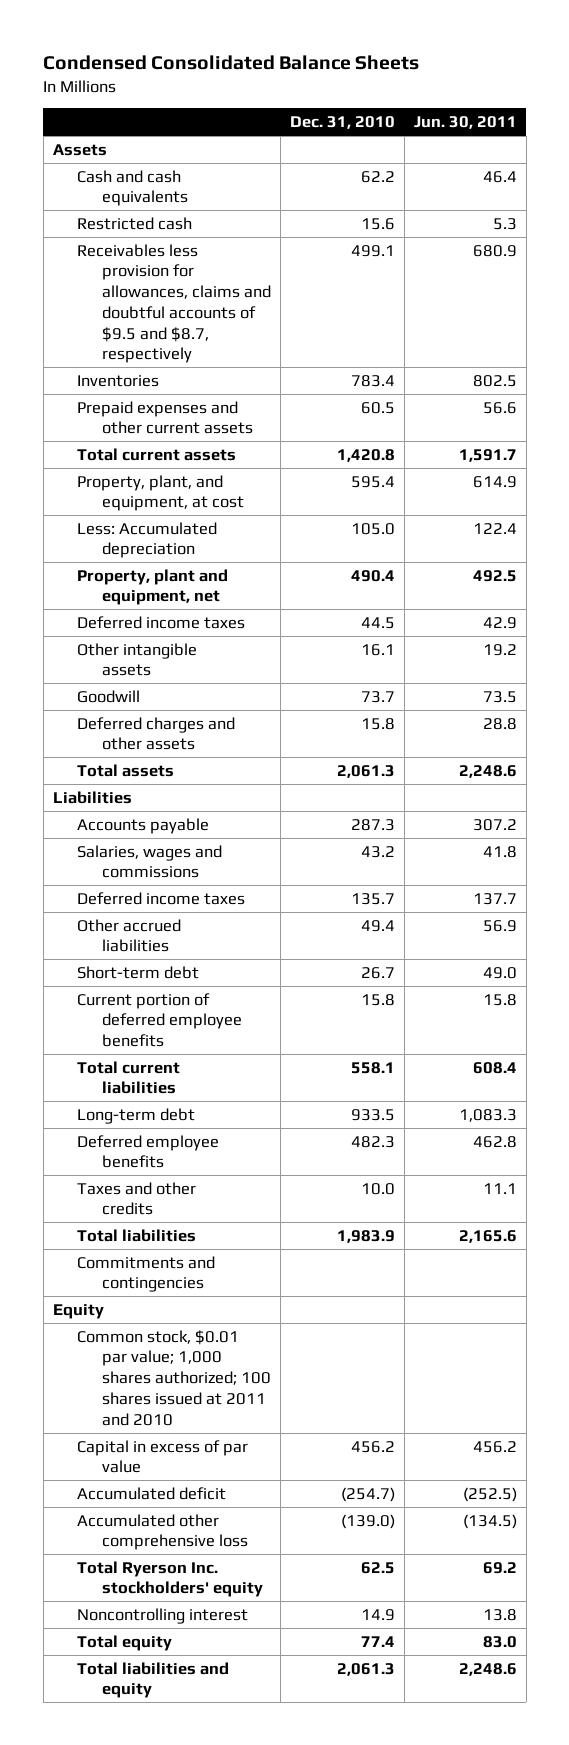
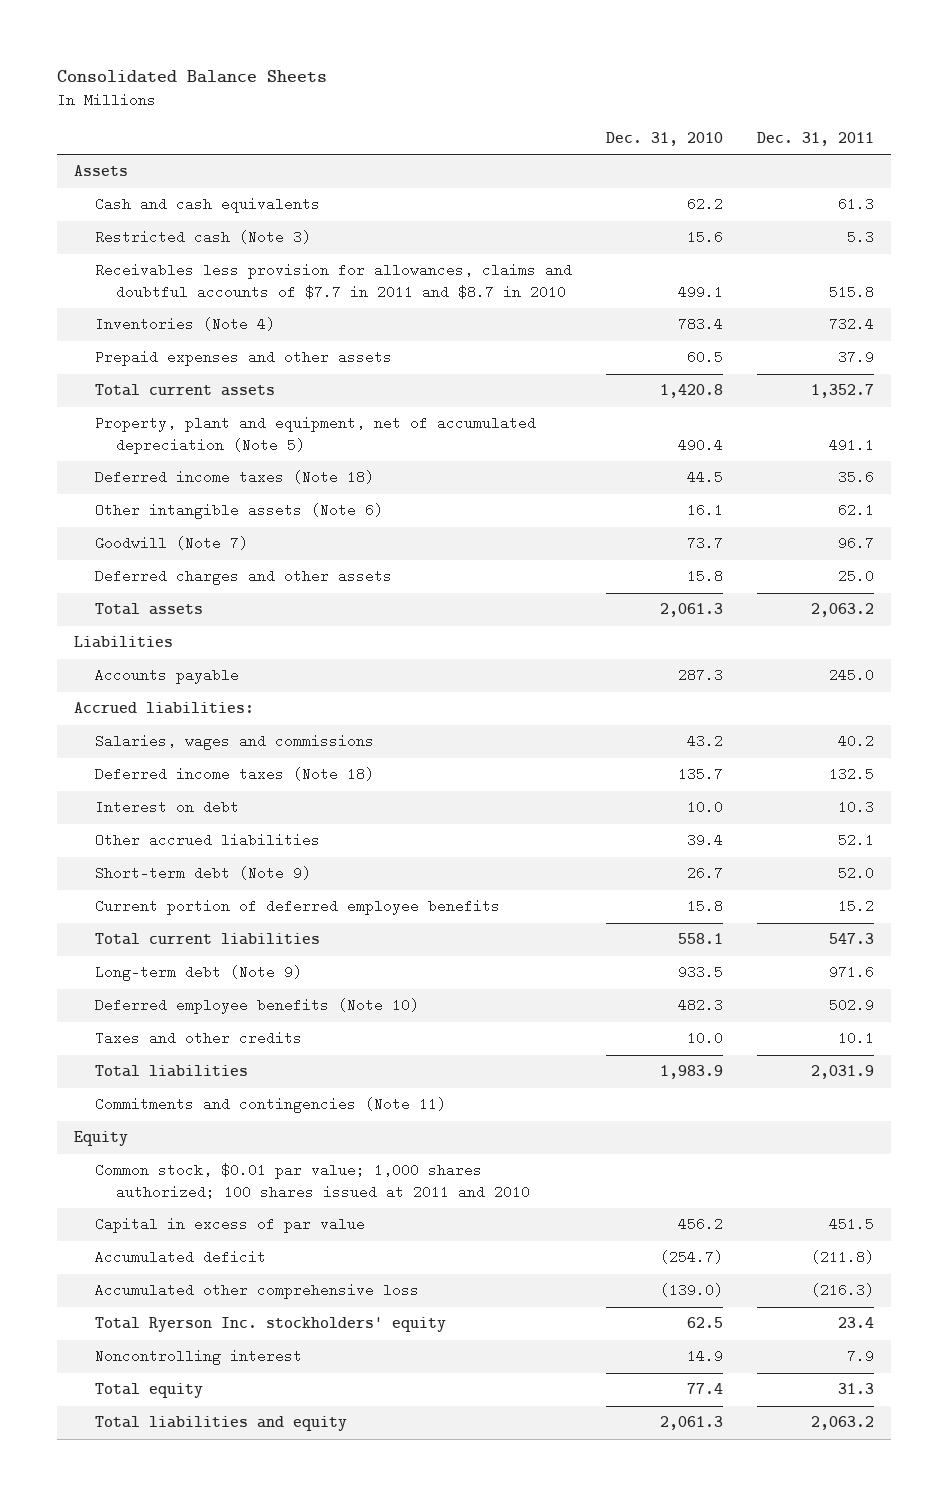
[43,55,420,71] Condensed Consolidated Balance Sheets -> [56,70,327,84] Consolidated Balance Sheets
[413,116,517,130] Jun. 30, 2011 -> none
none -> [757,131,875,146] Dec. 31, 2011
[77,216,193,230] Restricted cash -> [94,230,311,245] Restricted cash (Note 3)
[77,243,271,364] Receivables less provision for allowances, claims and doubtful accounts of $9.5 and $8.7, respectively -> [94,263,572,299] Receivables less provision for allowances, claims and doubtful accounts of $7.7 in 2011 and $8.7 in 2010
[77,374,160,387] Inventories -> [94,317,275,332] Inventories (Note 4)
[77,400,253,435] Prepaid expenses and other current assets -> [94,350,392,367] Prepaid expenses and other assets
[77,474,244,512] Property, plant, and equipment, at cost -> none
[77,521,218,559] Less: Accumulated depreciation -> none
[77,568,229,606] Property, plant and equipment, net -> [94,416,536,454] Property, plant and equipment, net of accumulated depreciation (Note 5)
[77,615,246,629] Deferred income taxes -> [94,470,374,485] Deferred income taxes (Note 18)
[77,642,198,677] Other intangible assets -> [94,503,383,520] Other intangible assets (Note 6)
[77,689,141,703] Goodwill -> [94,536,248,551] Goodwill (Note 7)
none -> [73,702,254,715] Accrued liabilities:
[77,891,246,905] Deferred income taxes -> [94,767,374,782] Deferred income taxes (Note 18)
none -> [94,800,239,815] Interest on debt
[360,919,395,932] 49.4 -> [687,833,724,848] 39.4
[77,965,200,979] Short-term debt -> [94,866,311,881] Short-term debt (Note 9)
[77,1107,196,1124] Long-term debt -> [94,965,302,982] Long-term debt (Note 9)
[77,1134,220,1169] Deferred employee benefits -> [94,998,419,1015] Deferred employee benefits (Note 10)
[77,1255,216,1293] Commitments and contingencies -> [94,1097,446,1114] Commitments and contingencies (Note 11)

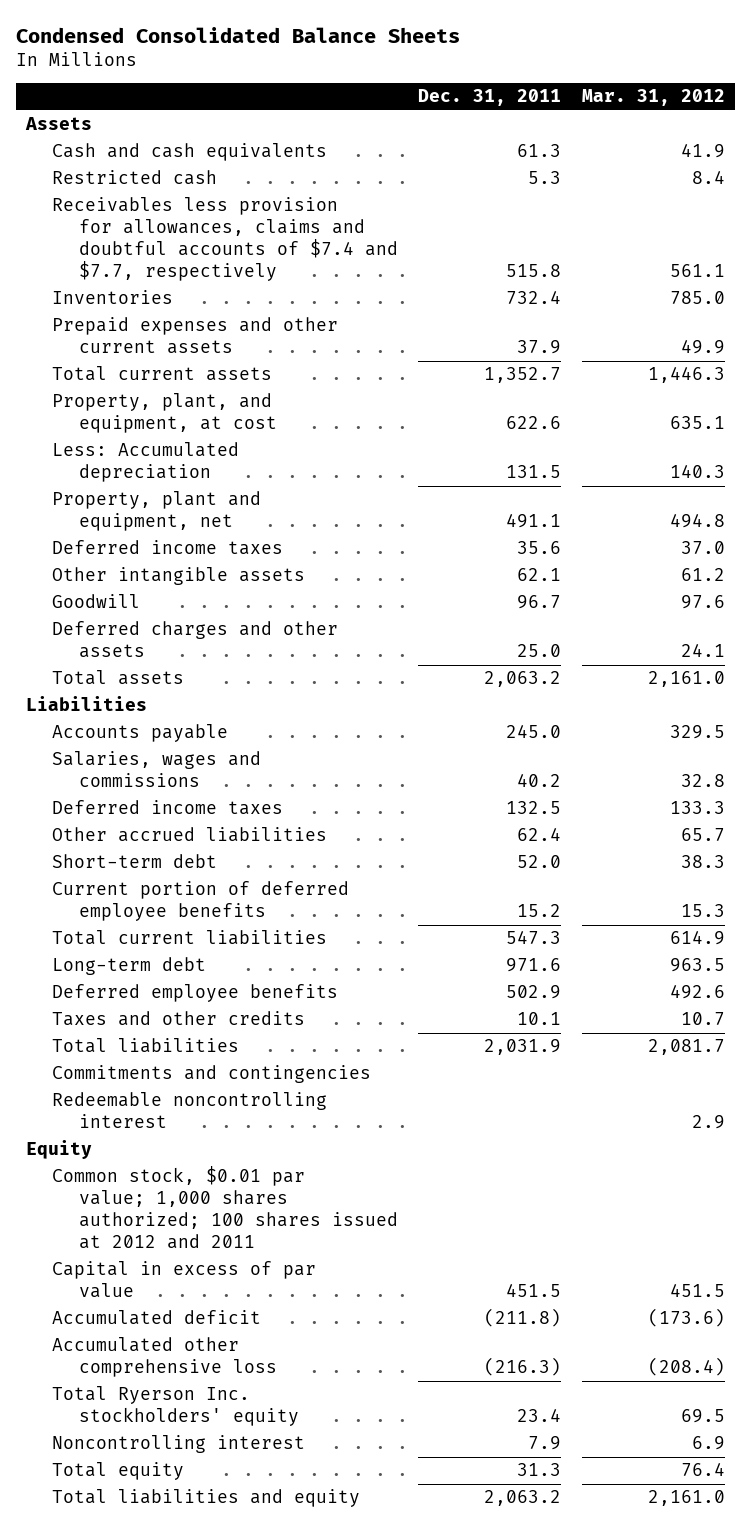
[56,70,327,84] Consolidated Balance Sheets -> [15,26,460,43] Condensed Consolidated Balance Sheets
[606,131,724,146] Dec. 31, 2010 -> none
none -> [581,89,725,107] Mar. 31, 2012
[94,230,311,245] Restricted cash (Note 3) -> [52,170,218,186] Restricted cash
[94,263,572,299] Receivables less provision for allowances, claims and doubtful accounts of $7.7 in 2011 and $8.7 in 2010 -> [52,197,398,282] Receivables less provision for allowances, claims and doubtful accounts of $7.4 and $7.7, respectively
[94,317,275,332] Inventories (Note 4) -> [52,290,174,305] Inventories
[94,350,392,367] Prepaid expenses and other assets -> [52,317,339,355] Prepaid expenses and other current assets
none -> [52,393,277,434] Property, plant, and equipment, at cost
none -> [52,442,240,483] Less: Accumulated depreciation
[94,416,536,454] Property, plant and equipment, net of accumulated depreciation (Note 5) -> [52,491,262,532] Property, plant and equipment, net
[94,470,374,485] Deferred income taxes (Note 18) -> [52,540,284,556] Deferred income taxes
[94,503,383,520] Other intangible assets (Note 6) -> [52,567,306,586] Other intangible assets
[94,536,248,551] Goodwill (Note 7) -> [52,594,141,609] Goodwill
[73,702,254,715] Accrued liabilities: -> none
[94,800,239,815] Interest on debt -> none
[94,767,374,782] Deferred income taxes (Note 18) -> [52,800,284,816] Deferred income taxes
[838,833,875,848] 52.1 -> [517,827,562,842] 62.4
[94,866,311,881] Short-term debt (Note 9) -> [52,854,218,869] Short-term debt
[94,965,302,982] Long-term debt (Note 9) -> [52,957,207,976] Long-term debt
[94,998,419,1015] Deferred employee benefits (Note 10) -> [52,984,339,1003] Deferred employee benefits
[94,1097,446,1114] Commitments and contingencies (Note 11) -> [52,1065,372,1084] Commitments and contingencies
none -> [52,1092,328,1129] Redeemable noncontrolling interest
[94,1163,530,1199] Common stock, $0.01 par value; 1,000 shares authorized; 100 shares issued at 2011 and 2010 -> [52,1166,398,1250] Common stock, $0.01 par value; 1,000 shares authorized; 100 shares issued at 2012 and 2011

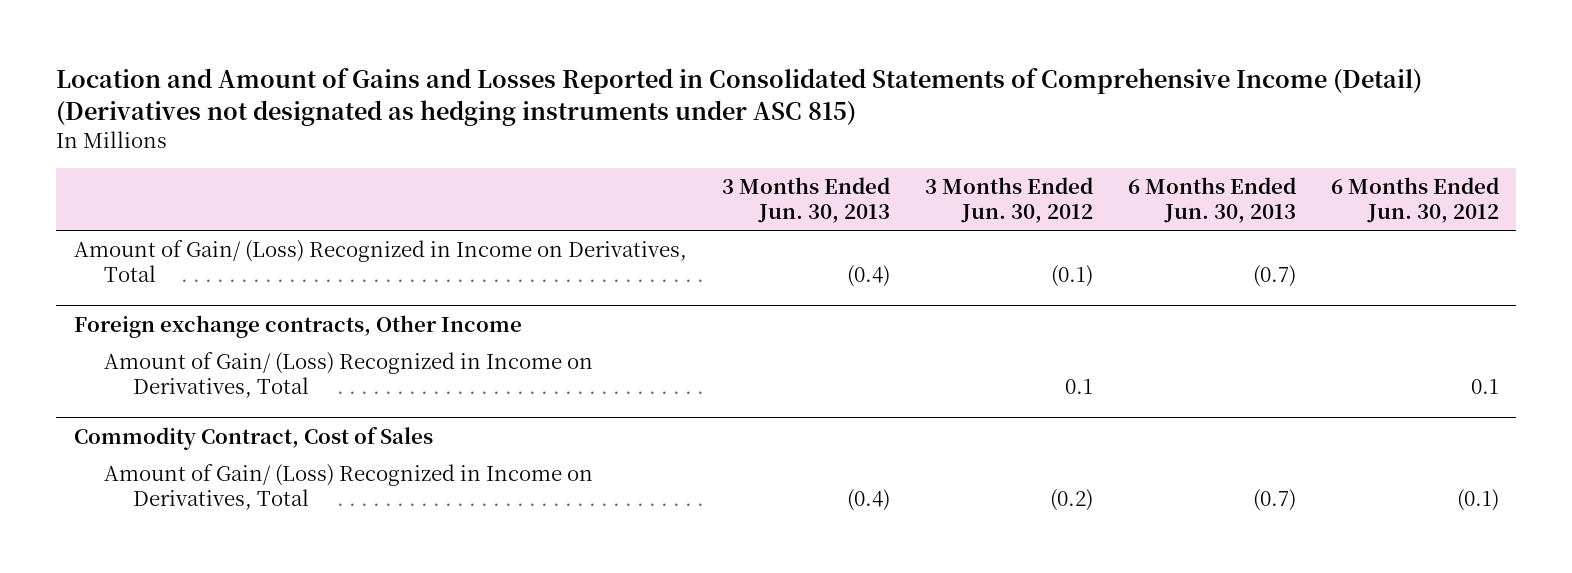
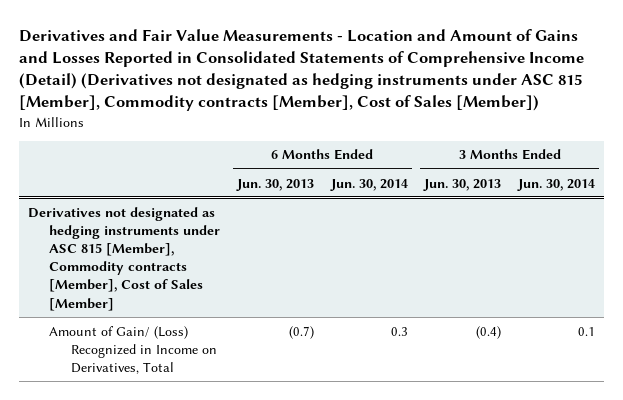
[56,68,1423,126] Location and Amount of Gains and Losses Reported in Consolidated Statements of Comprehensive Income (Detail) (Derivatives not designated as hedging instruments under ASC 815) -> [19,29,585,112] Derivatives and Fair Value Measurements - Location and Amount of Gains and Losses Reported in Consolidated Statements of Comprehensive Income (Detail) (Derivatives not designated as hedging instruments under ASC 815 [Member], Commodity contracts [Member], Cost of Sales [Member])
[924,177,1093,224] 3 Months Ended Jun. 30, 2012 -> none
[1330,177,1499,224] 6 Months Ended Jun. 30, 2012 -> none
none -> [329,178,408,191] Jun. 30, 2014
none -> [517,178,596,191] Jun. 30, 2014
[73,239,687,283] Amount of Gain/ (Loss) Recognized in Income on Derivatives, Total -> none
[73,314,522,338] Foreign exchange contracts, Other Income -> none
[103,351,593,399] Amount of Gain/ (Loss) Recognized in Income on Derivatives, Total -> none
[73,426,433,450] Commodity Contract, Cost of Sales -> none
none -> [27,206,221,311] Derivatives not designated as hedging instruments under ASC 815 [Member], Commodity contracts [Member], Cost of Sales [Member]

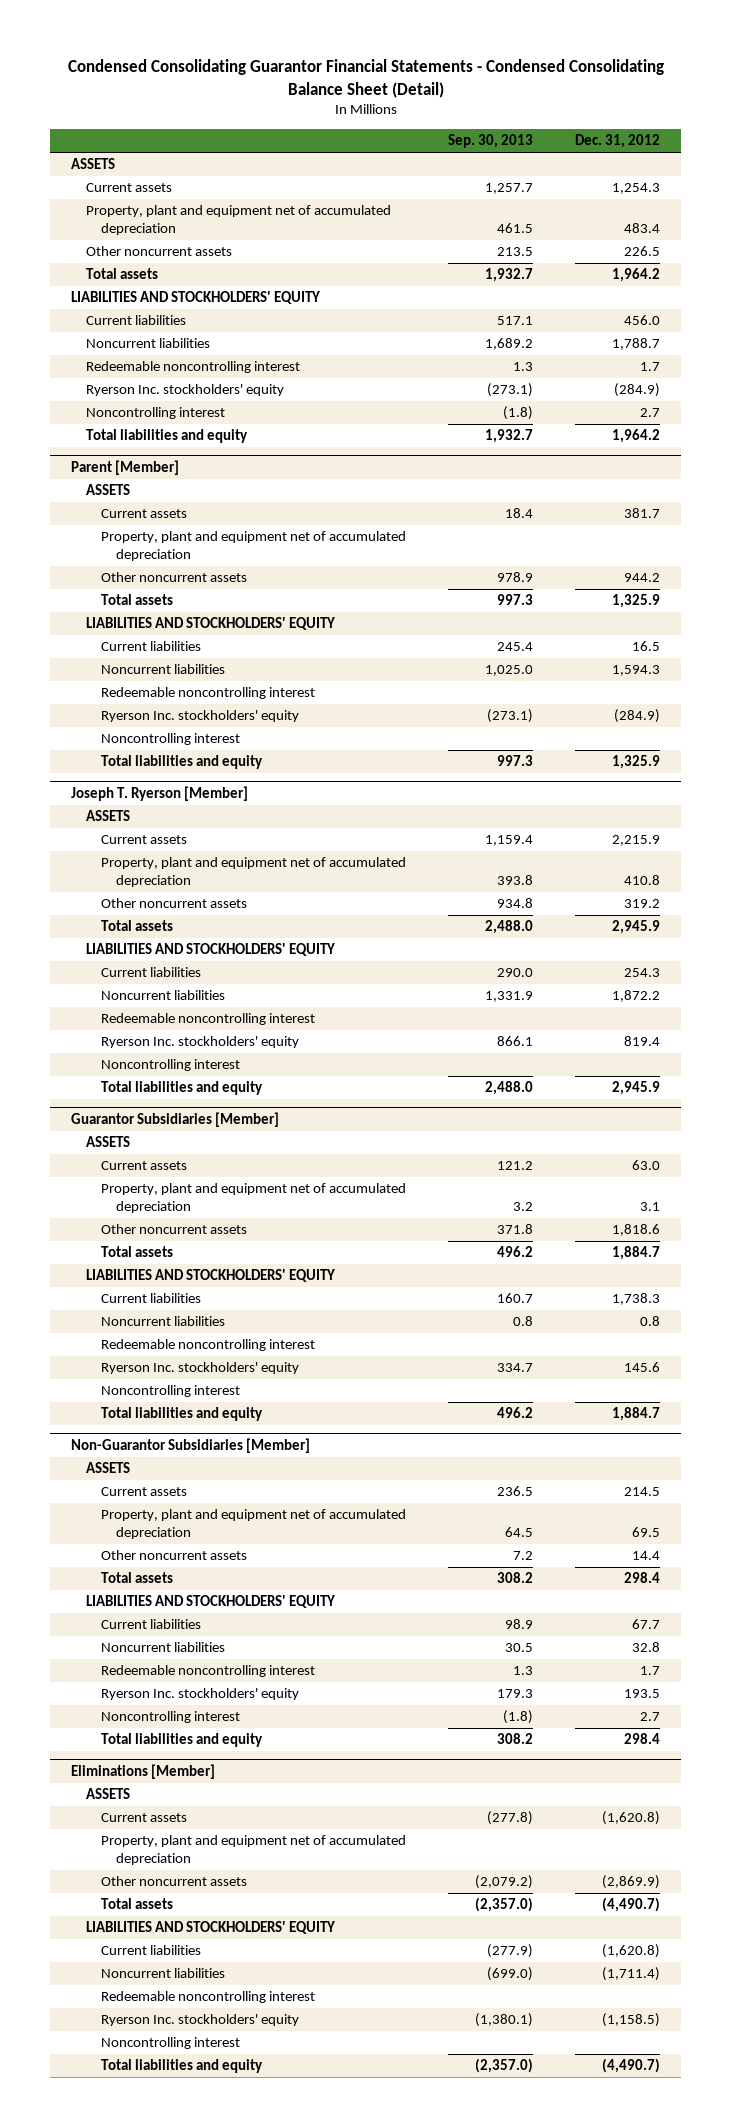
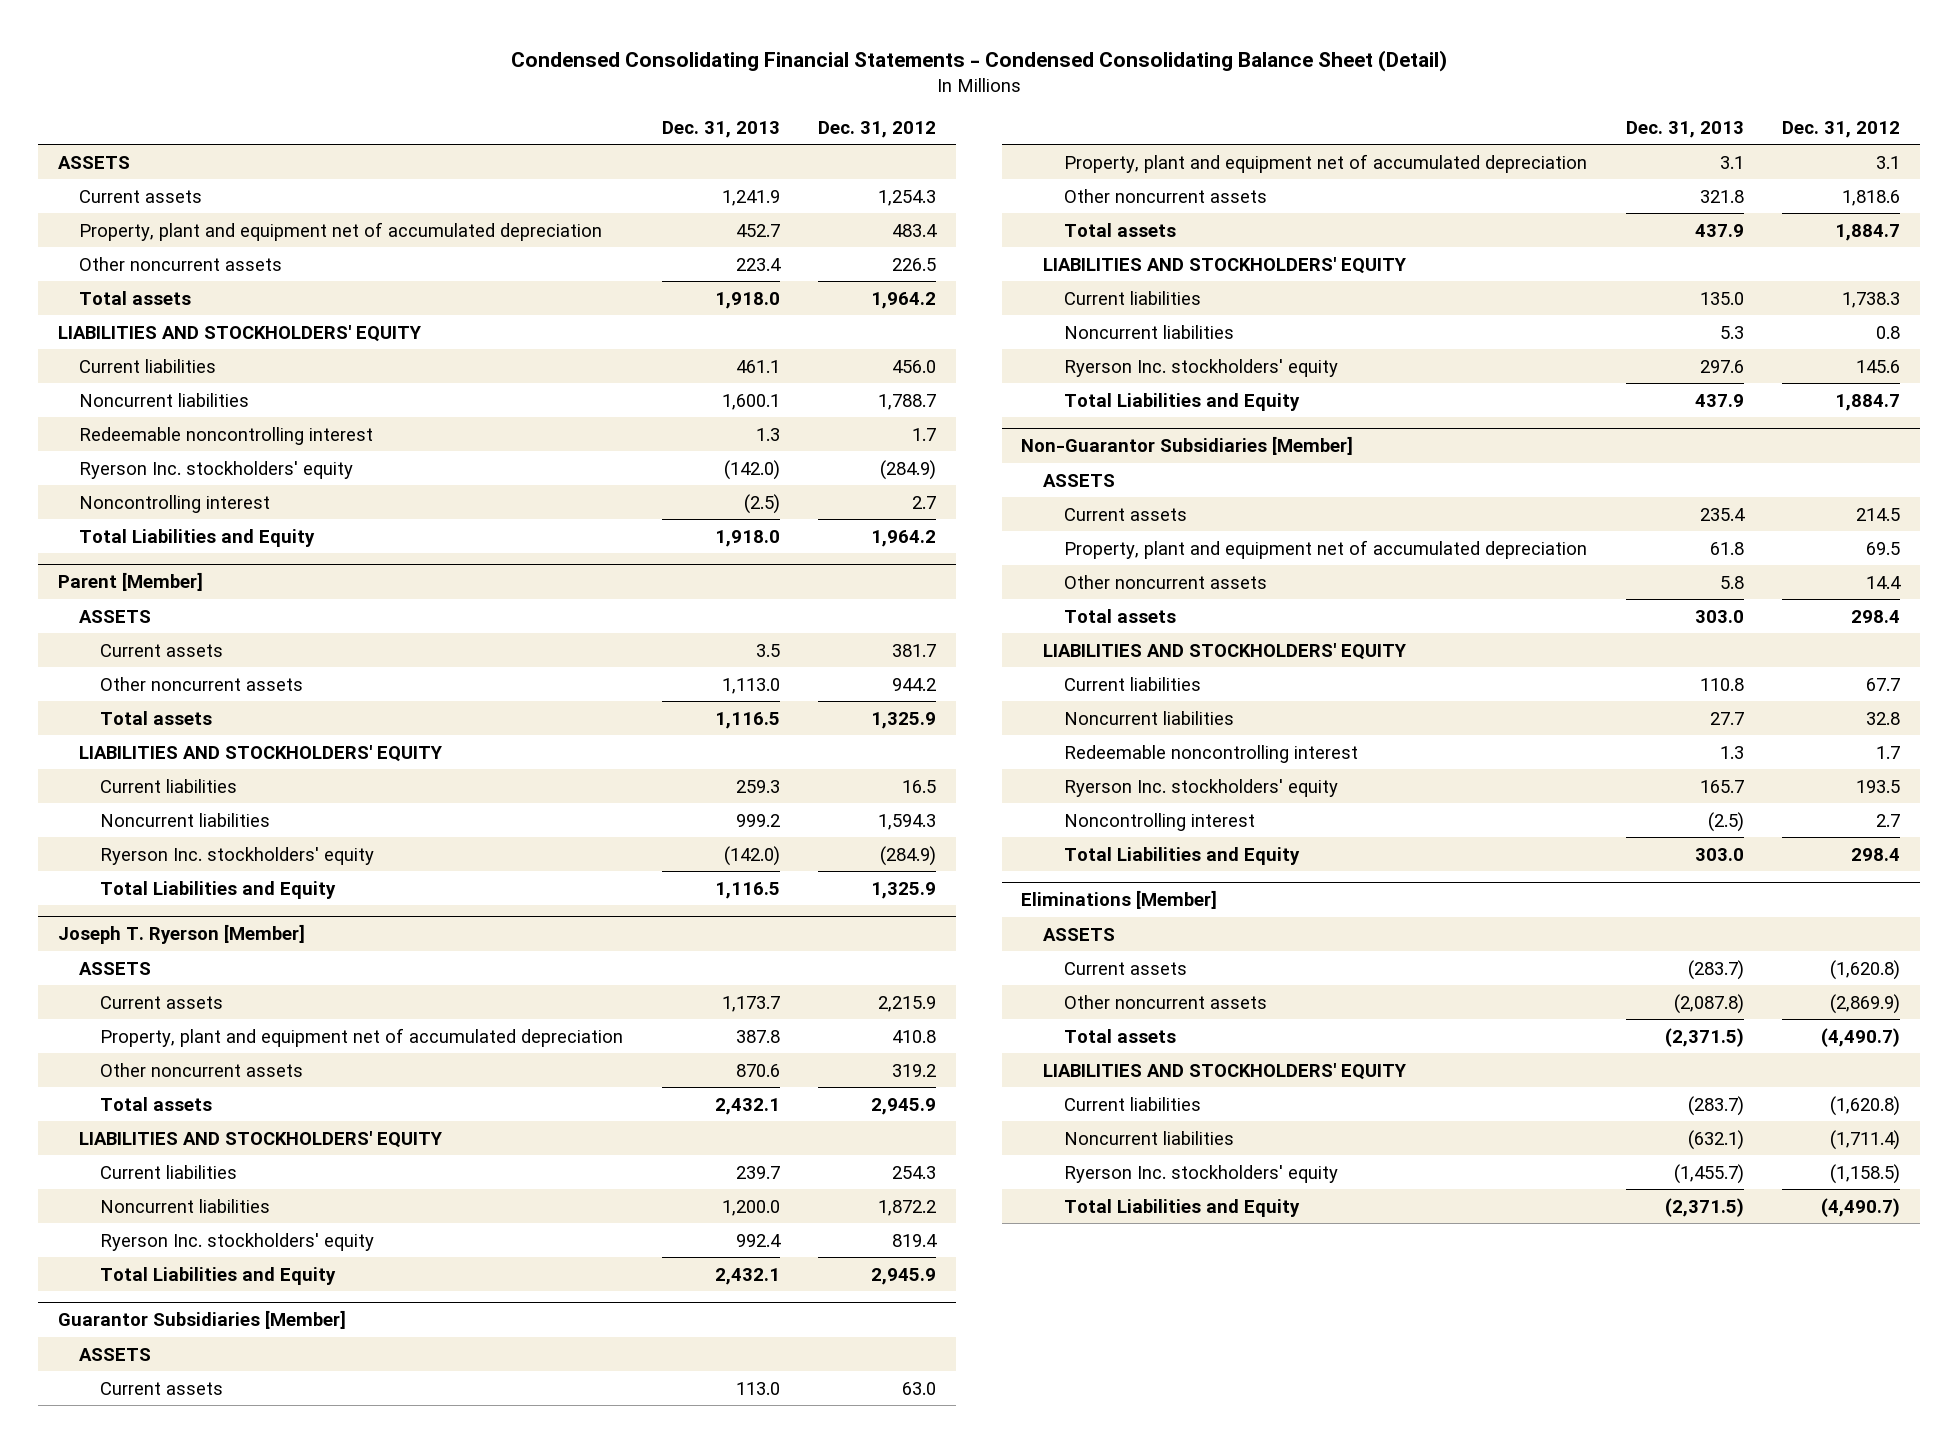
[67,59,664,98] Condensed Consolidating Guarantor Financial Statements - Condensed Consolidating Balance Sheet (Detail) -> [510,49,1447,72] Condensed Consolidating Financial Statements - Condensed Consolidating Balance Sheet (Detail)
[448,134,534,149] Sep. 30, 2013 -> none
none -> [661,120,780,138] Dec. 31, 2013
[85,429,248,444] Total liabilities and equity -> [78,528,315,547] Total Liabilities and Equity
[100,531,406,562] Property, plant and equipment net of accumulated depreciation -> none
[100,687,315,700] Redeemable noncontrolling interest -> none
[100,733,240,746] Noncontrolling interest -> none
[100,755,263,770] Total liabilities and equity -> [99,880,336,899] Total Liabilities and Equity
[100,1013,315,1026] Redeemable noncontrolling interest -> none
[100,1059,240,1072] Noncontrolling interest -> none
[100,1081,263,1096] Total liabilities and equity -> [99,1266,336,1285] Total Liabilities and Equity
[100,1339,315,1352] Redeemable noncontrolling interest -> none
[100,1385,240,1398] Noncontrolling interest -> none
[100,1407,263,1422] Total liabilities and equity -> [1063,392,1300,411] Total Liabilities and Equity
[100,1733,263,1748] Total liabilities and equity -> [1063,846,1300,865] Total Liabilities and Equity
[100,1835,406,1866] Property, plant and equipment net of accumulated depreciation -> none
[100,1991,315,2004] Redeemable noncontrolling interest -> none
[100,2037,240,2050] Noncontrolling interest -> none
[100,2059,263,2074] Total liabilities and equity -> [1063,1198,1300,1217] Total Liabilities and Equity

